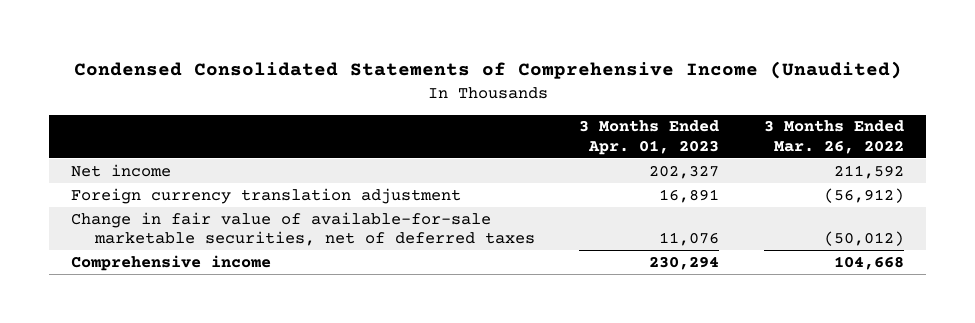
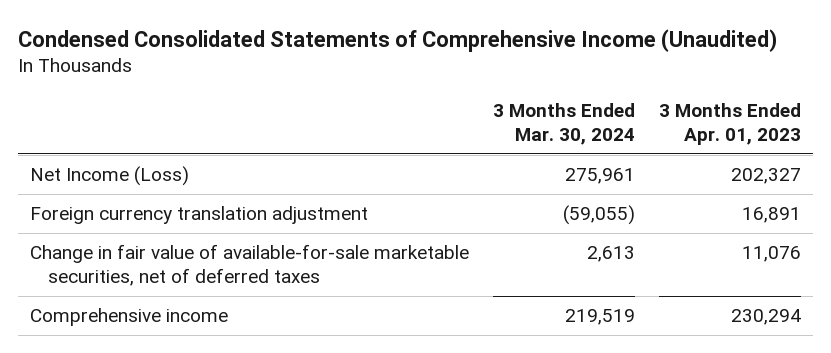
[764,120,905,154] 3 Months Ended Mar. 26, 2022 -> none
none -> [492,103,635,146] 3 Months Ended Mar. 30, 2024
[71,163,172,177] Net income -> [29,166,189,187] Net Income (Loss)

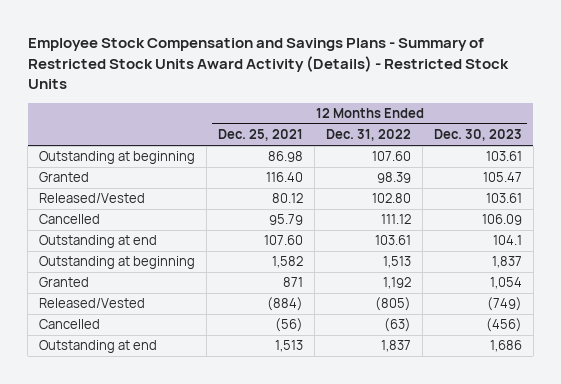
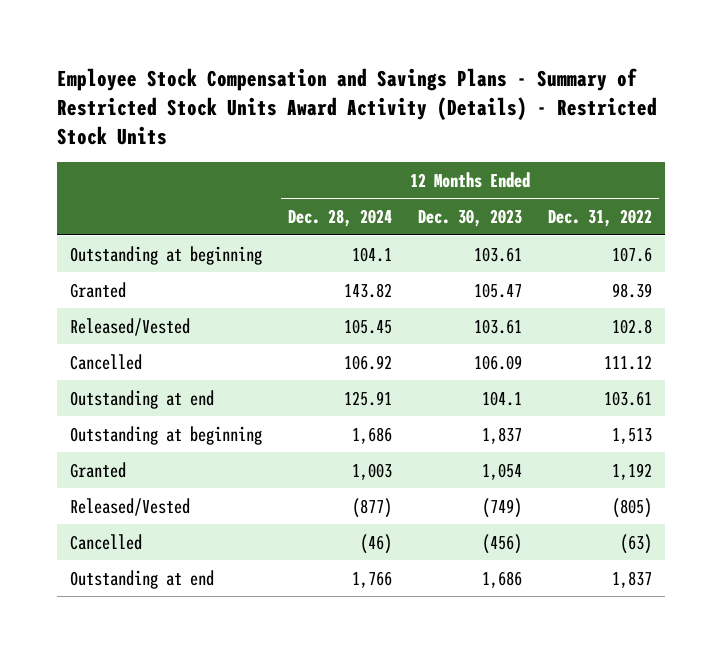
[218,129,304,142] Dec. 25, 2021 -> none
none -> [287,209,392,228] Dec. 28, 2024
[371,151,411,162] 107.60 -> [612,246,653,262] 107.6
[371,193,411,204] 102.80 -> [612,318,653,334] 102.8

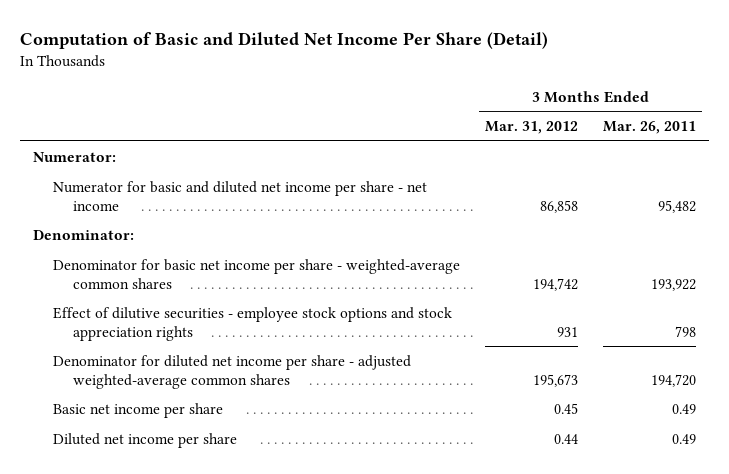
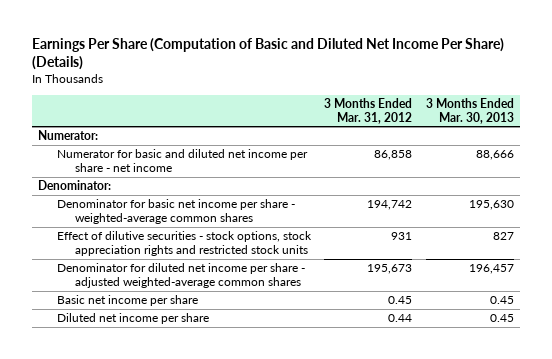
[20,31,549,49] Computation of Basic and Diluted Net Income Per Share (Detail) -> [31,38,504,71] Earnings Per Share (Computation of Basic and Diluted Net Income Per Share) (Details)
[603,121,697,135] Mar. 26, 2011 -> none
none -> [425,97,514,124] 3 Months Ended Mar. 30, 2013
[53,306,453,341] Effect of dilutive securities - employee stock options and stock appreciation rights -> [56,231,312,256] Effect of dilutive securities - stock options, stock appreciation rights and restricted stock units

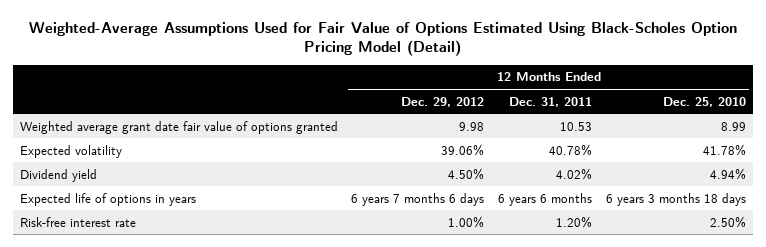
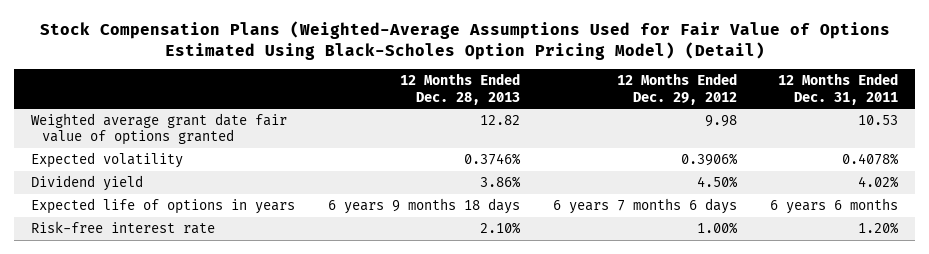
[28,21,737,57] Weighted-Average Assumptions Used for Fair Value of Options Estimated Using Black-Scholes Option Pricing Model (Detail) -> [39,21,890,61] Stock Compensation Plans (Weighted-Average Assumptions Used for Fair Value of Options Estimated Using Black-Scholes Option Pricing Model) (Detail)
[662,96,746,107] Dec. 25, 2010 -> none
none -> [399,73,520,105] 12 Months Ended Dec. 28, 2013
[441,143,485,156] 39.06% -> [681,152,739,166] 0.3906%
[549,143,593,156] 40.78% -> [842,152,900,165] 0.4078%

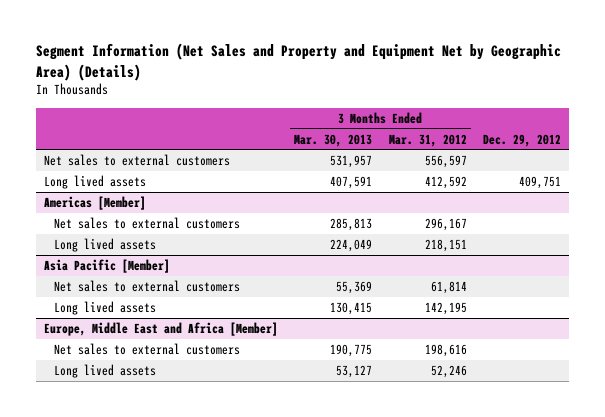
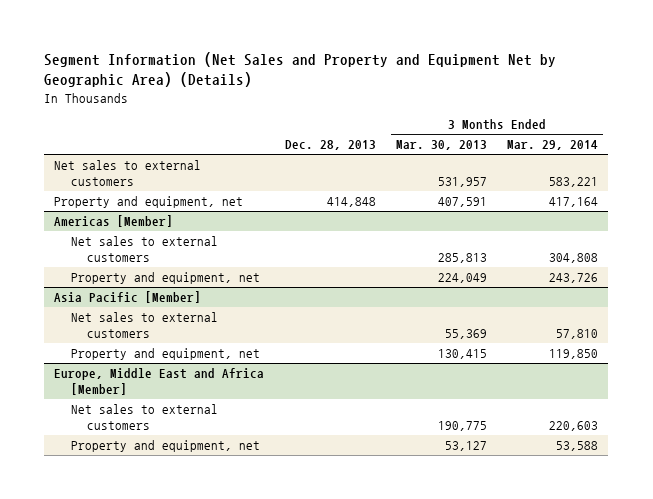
[388,133,467,147] Mar. 31, 2012 -> none
[483,133,562,147] Dec. 29, 2012 -> none
none -> [284,140,376,151] Dec. 28, 2013
none -> [507,140,599,151] Mar. 29, 2014
[43,175,146,190] Long lived assets -> [54,196,244,209] Property and equipment, net
[54,238,157,253] Long lived assets -> [70,272,260,285] Property and equipment, net
[54,301,157,316] Long lived assets -> [70,348,260,361] Property and equipment, net
[54,364,157,379] Long lived assets -> [70,440,260,453] Property and equipment, net

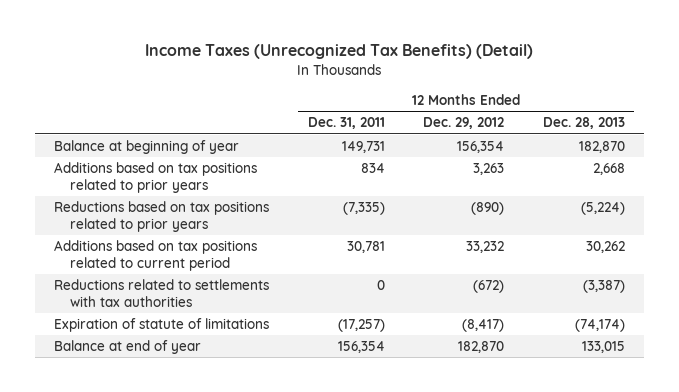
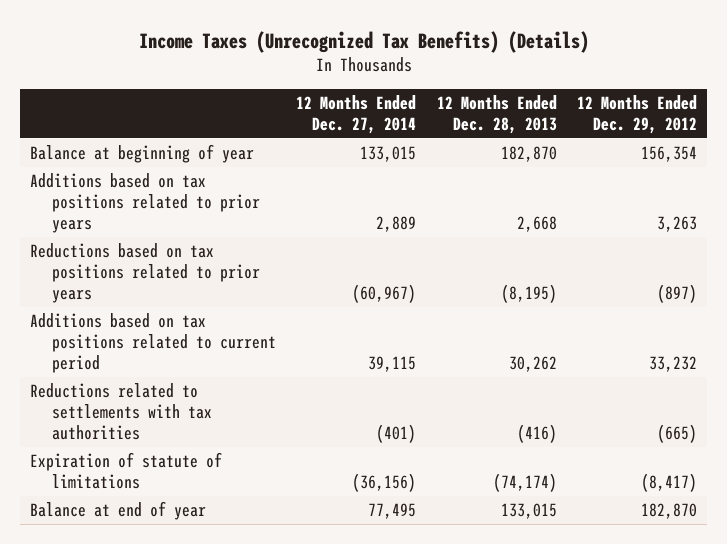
[145,44,534,60] Income Taxes (Unrecognized Tax Benefits) (Detail) -> [138,30,589,53] Income Taxes (Unrecognized Tax Benefits) (Details)
[307,117,385,130] Dec. 31, 2011 -> none
none -> [296,95,417,135] 12 Months Ended Dec. 27, 2014
[471,202,505,216] (890) -> [656,283,697,303] (897)
[580,202,625,216] (5,224) -> [500,283,557,303] (8,195)
[473,280,505,294] (672) -> [656,423,697,443] (665)
[582,280,625,294] (3,387) -> [516,423,557,443] (416)

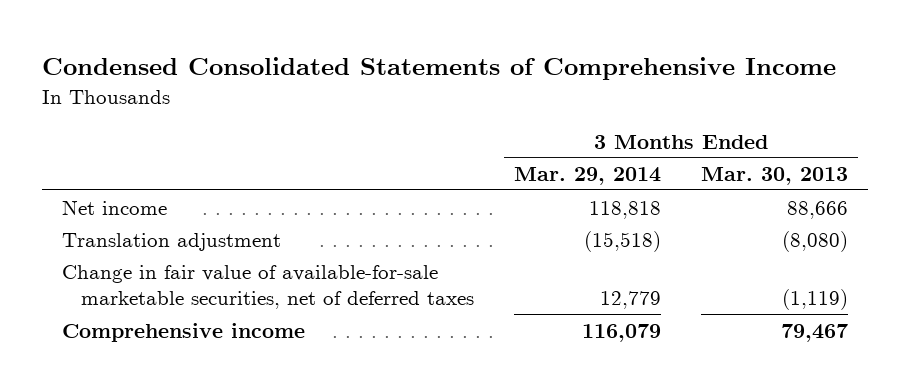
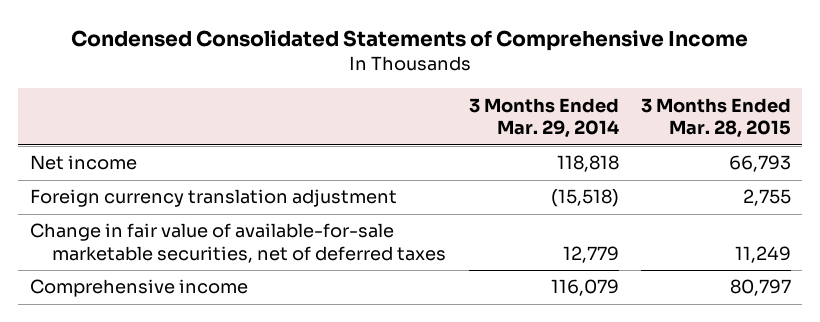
[700,166,848,185] Mar. 30, 2013 -> none
none -> [640,97,791,139] 3 Months Ended Mar. 28, 2015
[62,232,282,251] Translation adjustment -> [29,189,397,208] Foreign currency translation adjustment

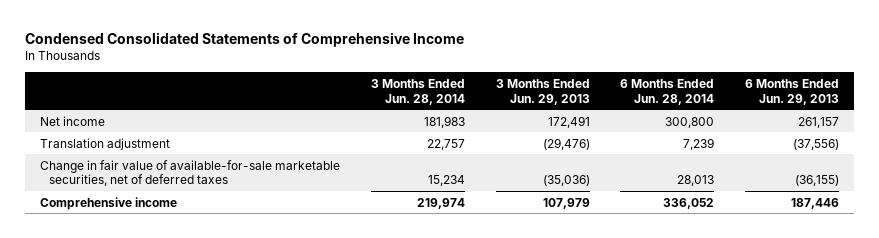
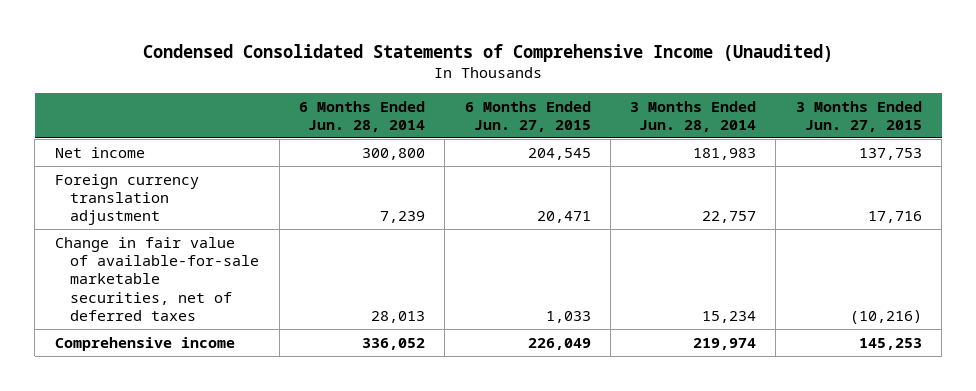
[25,31,465,47] Condensed Consolidated Statements of Comprehensive Income -> [143,43,834,62] Condensed Consolidated Statements of Comprehensive Income (Unaudited)
[495,78,590,105] 3 Months Ended Jun. 29, 2013 -> none
[744,78,839,105] 6 Months Ended Jun. 29, 2013 -> none
none -> [464,100,591,132] 6 Months Ended Jun. 27, 2015
none -> [795,100,922,132] 3 Months Ended Jun. 27, 2015
[40,137,171,150] Translation adjustment -> [54,173,199,226] Foreign currency translation adjustment

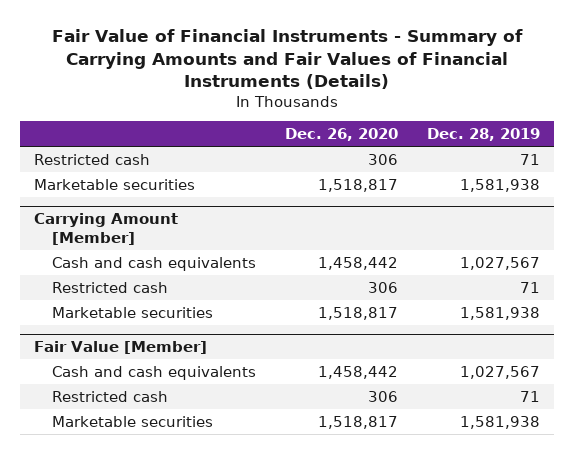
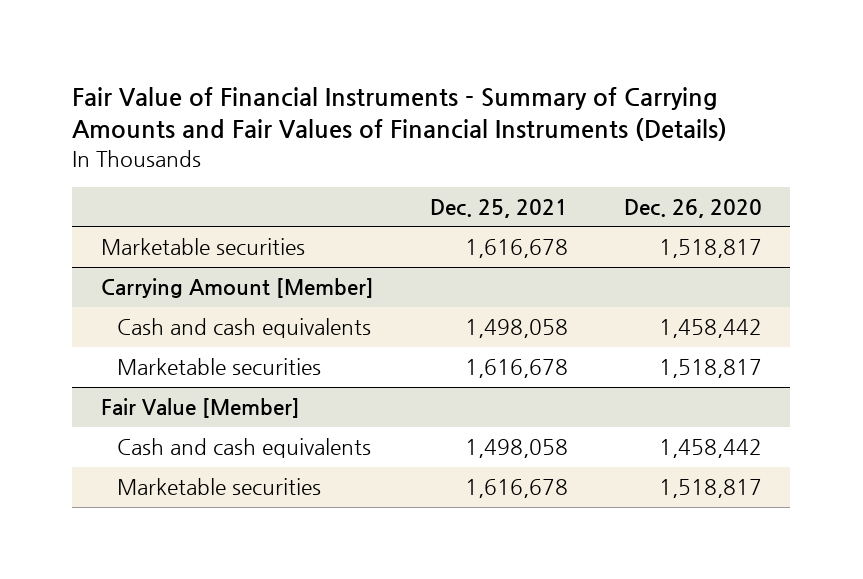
[426,127,540,141] Dec. 28, 2019 -> none
none -> [429,198,568,218] Dec. 25, 2021
[34,153,151,165] Restricted cash -> none
[51,281,168,293] Restricted cash -> none
[51,390,168,402] Restricted cash -> none

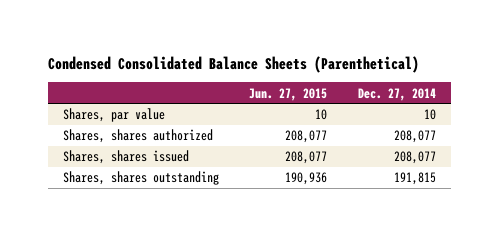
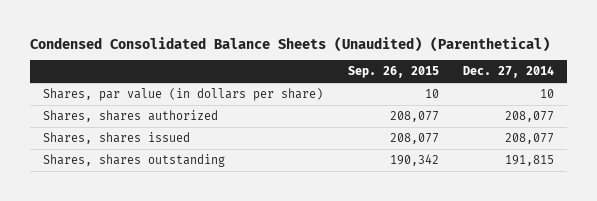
[47,55,419,73] Condensed Consolidated Balance Sheets (Parenthetical) -> [30,36,551,52] Condensed Consolidated Balance Sheets (Unaudited) (Parenthetical)
[249,87,328,101] Jun. 27, 2015 -> none
none -> [347,66,439,79] Sep. 26, 2015
[62,108,165,123] Shares, par value -> [42,88,323,102] Shares, par value (in dollars per share)

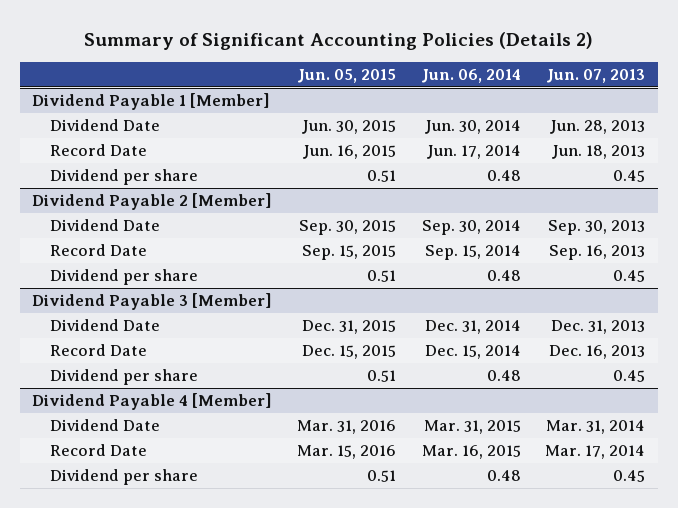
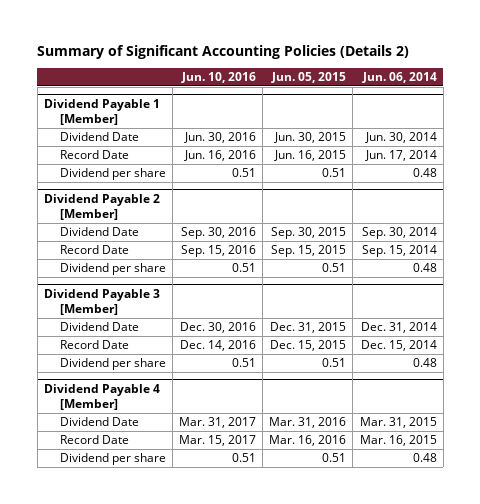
[546,69,646,84] Jun. 07, 2013 -> none
none -> [181,71,257,83] Jun. 10, 2016
[296,445,396,460] Mar. 15, 2016 -> [269,435,347,447] Mar. 16, 2016

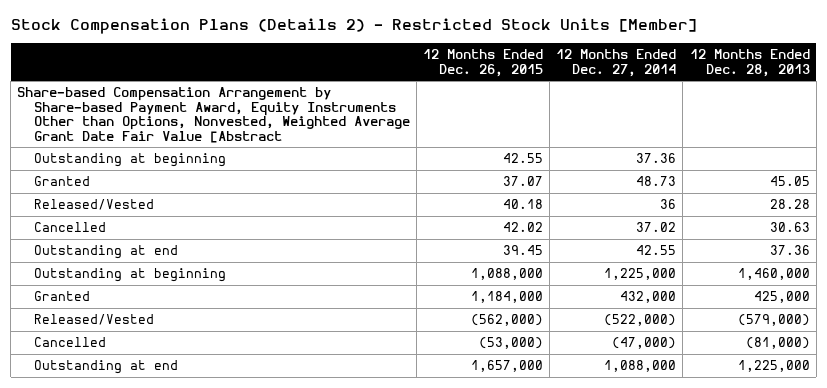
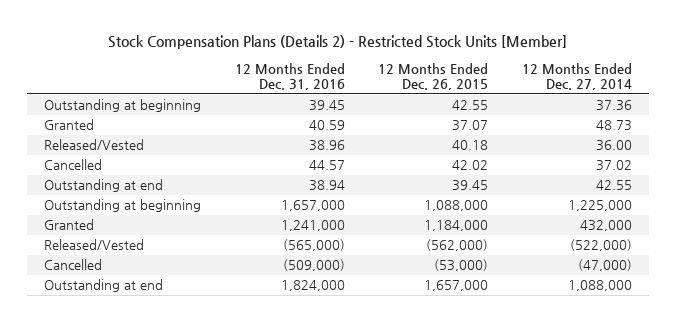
[689,49,810,77] 12 Months Ended Dec. 28, 2013 -> none
none -> [234,62,345,91] 12 Months Ended Dec. 31, 2016
[17,87,410,143] Share-based Compensation Arrangement by Share-based Payment Award, Equity Instruments Other than Options, Nonvested, Weighted Average Grant Date Fair Value [Abstract -> none
[660,199,677,210] 36 -> [596,140,633,152] 36.00

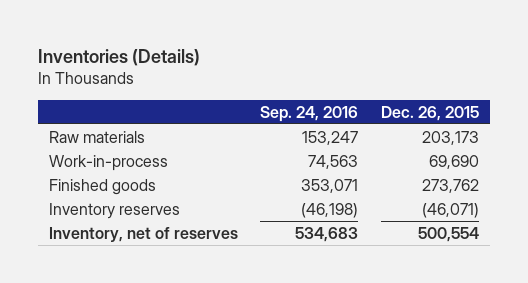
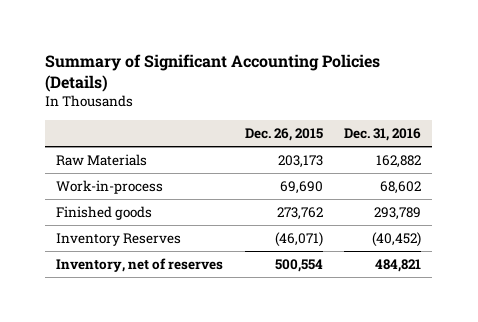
[38,48,201,66] Inventories (Details) -> [45,53,381,92] Summary of Significant Accounting Policies (Details)
[260,105,359,122] Sep. 24, 2016 -> none
none -> [344,128,422,142] Dec. 31, 2016
[49,130,146,143] Raw materials -> [56,153,148,166] Raw Materials
[49,202,181,219] Inventory reserves -> [56,232,182,246] Inventory Reserves

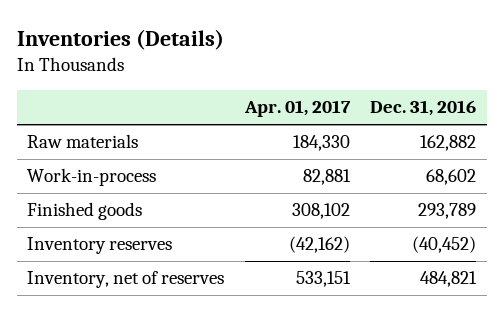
[45,53,381,92] Summary of Significant Accounting Policies (Details) -> [16,28,224,50] Inventories (Details)
[244,128,323,142] Dec. 26, 2015 -> none
none -> [243,100,351,118] Apr. 01, 2017
[56,153,148,166] Raw Materials -> [27,134,139,149] Raw materials
[56,232,182,246] Inventory Reserves -> [27,237,173,255] Inventory reserves

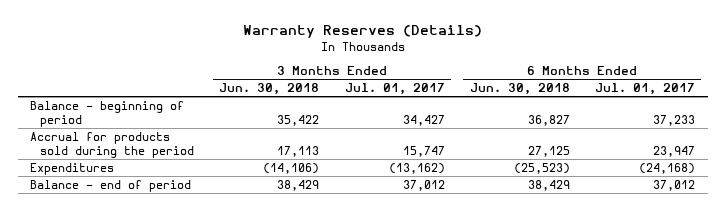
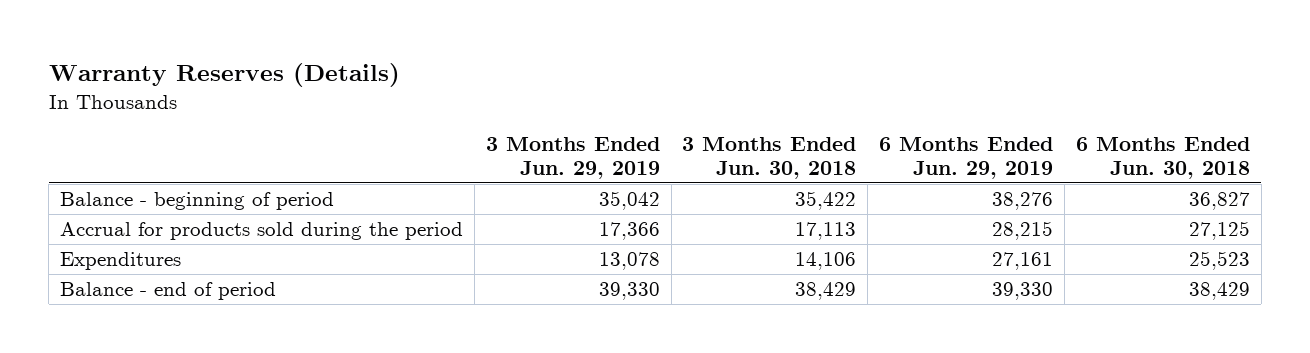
[344,82,445,95] Jul. 01, 2017 -> none
[595,82,696,95] Jul. 01, 2017 -> none
none -> [485,137,660,179] 3 Months Ended Jun. 29, 2019
none -> [879,137,1054,179] 6 Months Ended Jun. 29, 2019
[263,162,320,174] (14,106) -> [795,251,857,270] 14,106
[513,162,570,174] (25,523) -> [1188,250,1250,270] 25,523

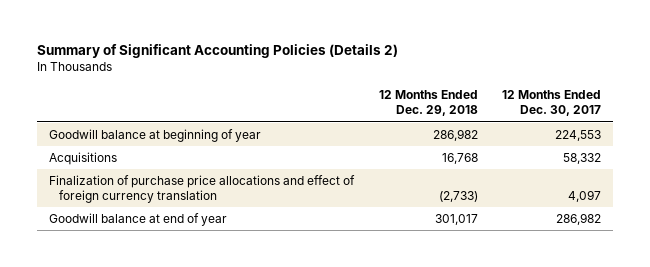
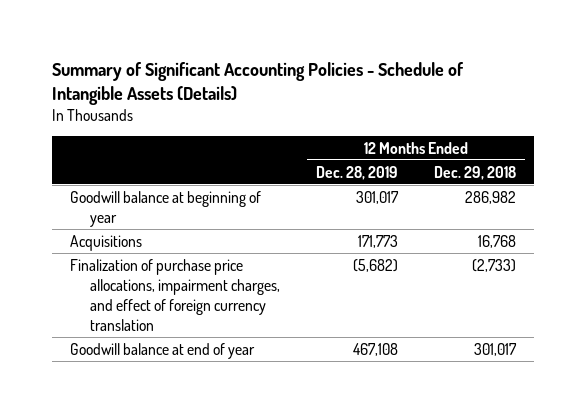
[36,44,398,59] Summary of Significant Accounting Policies (Details 2) -> [51,61,464,105] Summary of Significant Accounting Policies - Schedule of Intangible Assets (Details)
[502,90,602,117] 12 Months Ended Dec. 30, 2017 -> none
none -> [316,165,399,180] Dec. 28, 2019
[49,175,356,204] Finalization of purchase price allocations and effect of foreign currency translation -> [69,258,281,331] Finalization of purchase price allocations, impairment charges, and effect of foreign currency translation

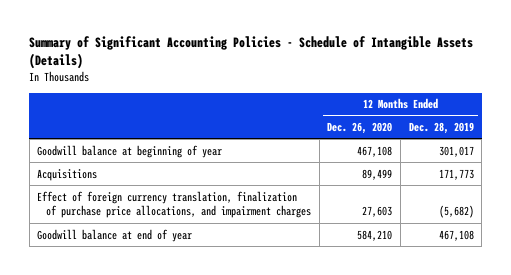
[433,165,516,180] Dec. 29, 2018 -> none
none -> [327,122,393,135] Dec. 26, 2020
[69,258,281,331] Finalization of purchase price allocations, impairment charges, and effect of foreign currency translation -> [37,190,312,219] Effect of foreign currency translation, finalization of purchase price allocations, and impairment charges

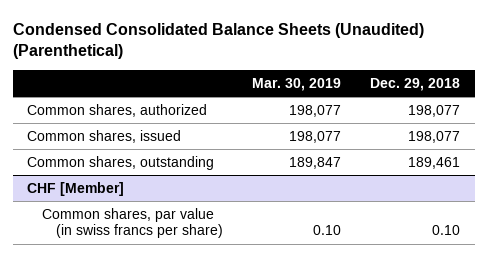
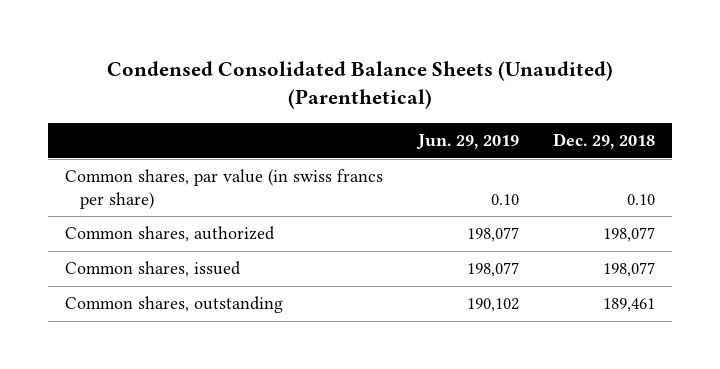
[252,78,342,92] Mar. 30, 2019 -> none
none -> [415,134,519,151] Jun. 29, 2019
none -> [65,169,384,209] Common shares, par value (in swiss francs per share)
[27,181,125,196] CHF [Member] -> none
[41,207,224,239] Common shares, par value (in swiss francs per share) -> none

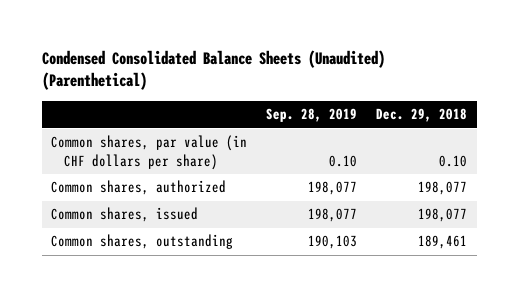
[415,134,519,151] Jun. 29, 2019 -> none
none -> [266,108,358,123] Sep. 28, 2019
[65,169,384,209] Common shares, par value (in swiss francs per share) -> [51,135,248,170] Common shares, par value (in CHF dollars per share)

